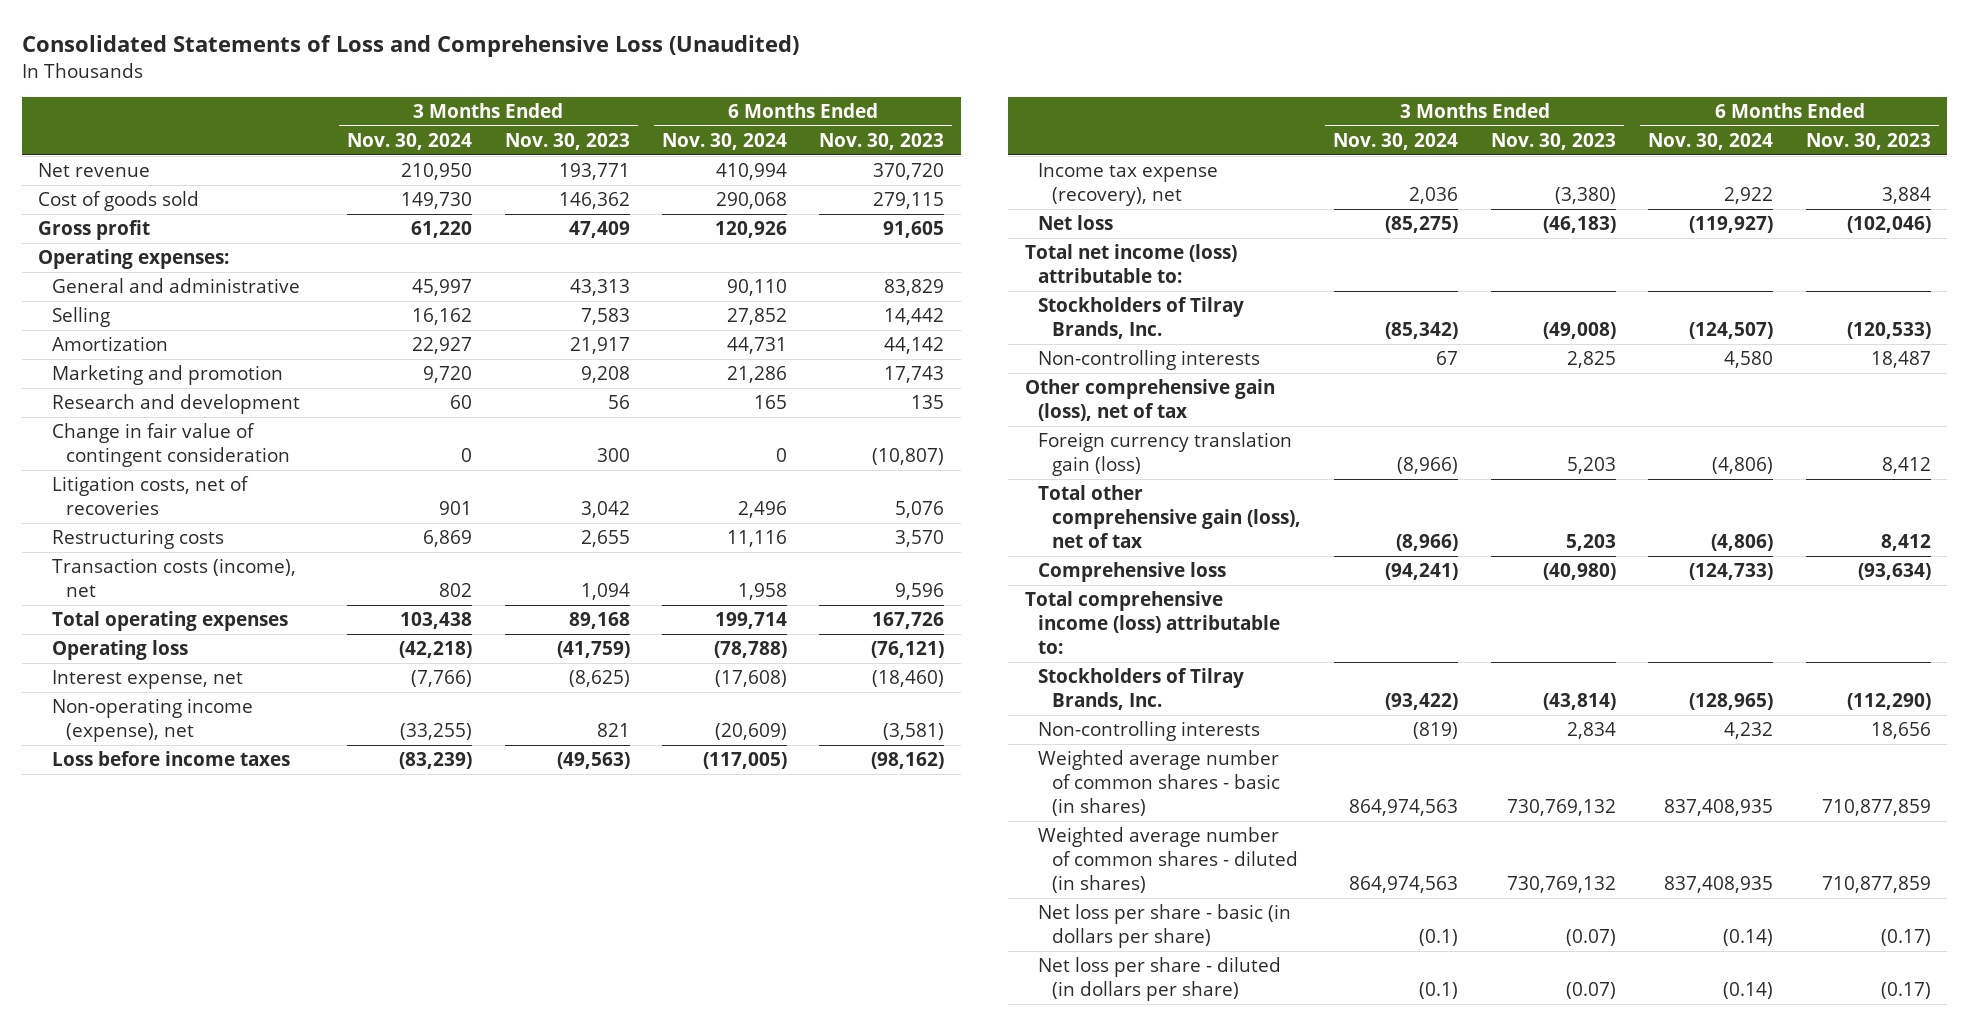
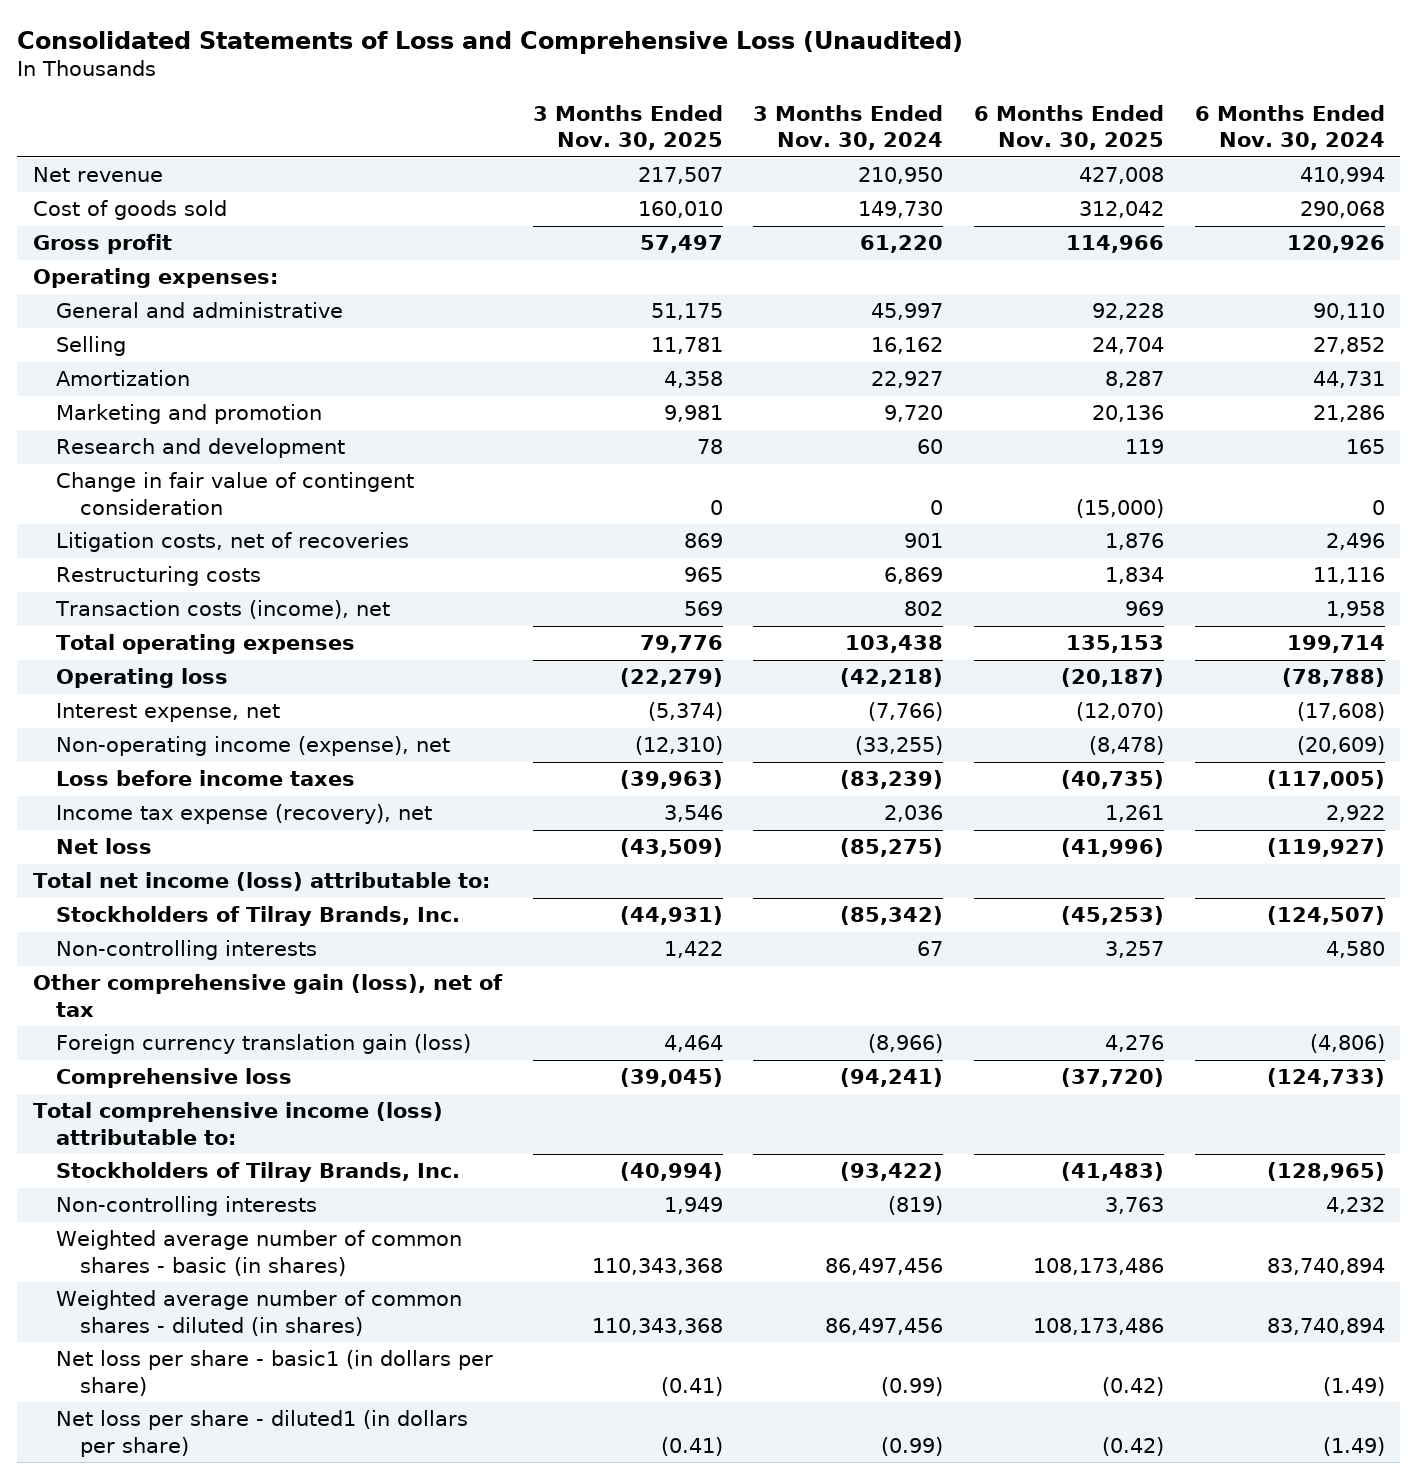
[504,133,630,151] Nov. 30, 2023 -> none
[819,133,945,151] Nov. 30, 2023 -> none
none -> [532,104,723,151] 3 Months Ended Nov. 30, 2025
none -> [974,104,1165,151] 6 Months Ended Nov. 30, 2025
[1038,485,1302,548] Total other comprehensive gain (loss), net of tax -> none
[1349,798,1459,816] 864,974,563 -> [825,1257,944,1275] 86,497,456
[1664,798,1774,816] 837,408,935 -> [1266,1257,1385,1275] 83,740,894
[1349,875,1459,893] 864,974,563 -> [825,1317,944,1335] 86,497,456
[1664,875,1774,893] 837,408,935 -> [1266,1317,1385,1335] 83,740,894
[1038,904,1292,949] Net loss per share - basic (in dollars per share) -> [56,1350,494,1396] Net loss per share - basic1 (in dollars per share)
[1419,929,1459,947] (0.1) -> [881,1376,944,1396] (0.99)
[1723,929,1774,947] (0.14) -> [1322,1376,1385,1396] (1.49)
[1038,957,1282,1002] Net loss per share - diluted (in dollars per share) -> [56,1410,469,1457] Net loss per share - diluted1 (in dollars per share)
[1419,982,1459,1000] (0.1) -> [881,1436,944,1456] (0.99)
[1723,982,1774,1000] (0.14) -> [1322,1436,1385,1456] (1.49)

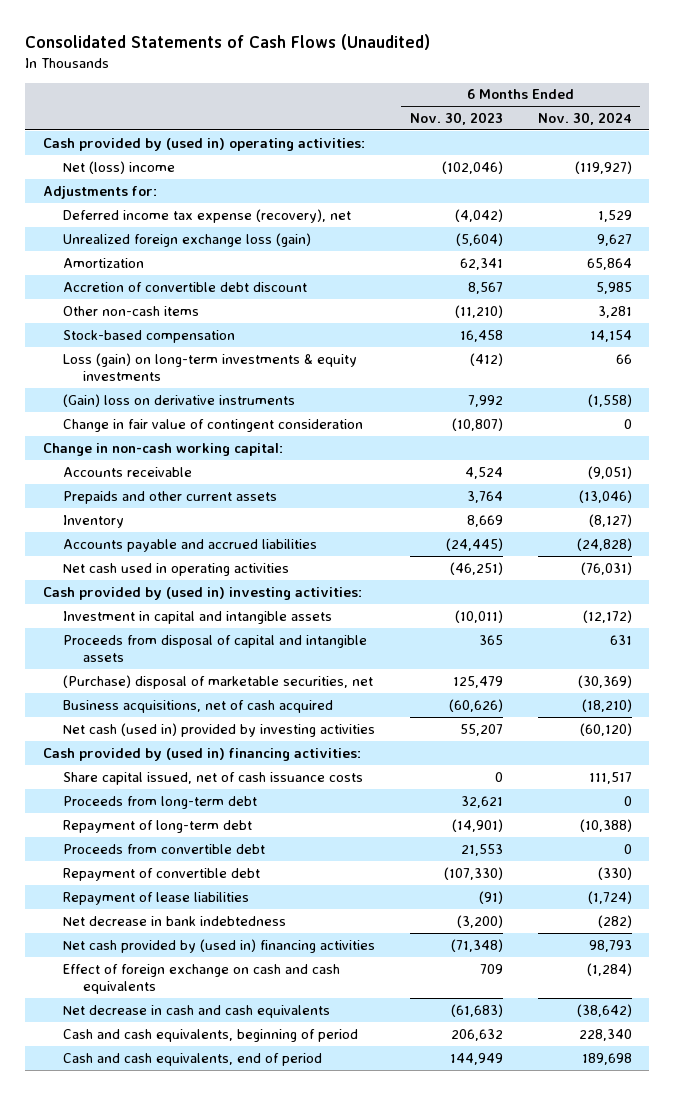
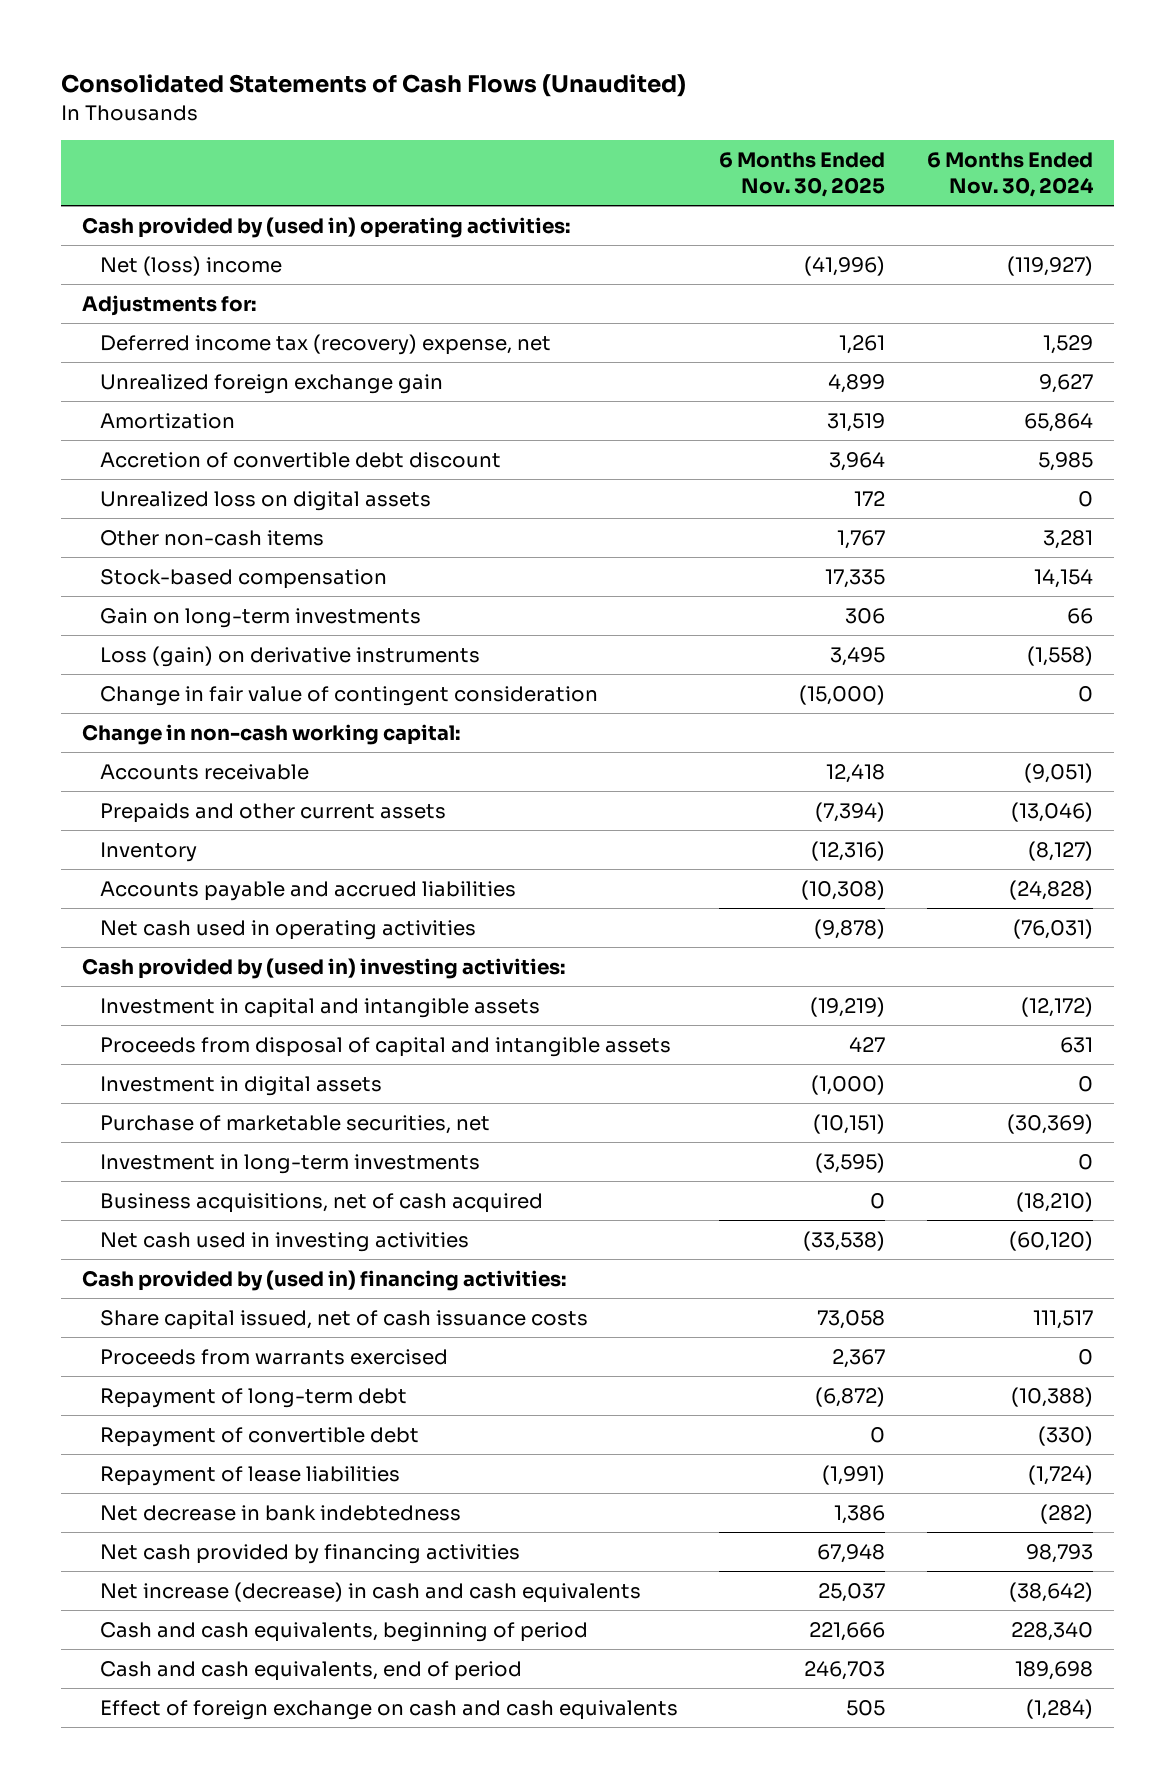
[409,111,503,125] Nov. 30, 2023 -> none
none -> [719,151,886,197] 6 Months Ended Nov. 30, 2025
[62,208,351,223] Deferred income tax expense (recovery), net -> [99,334,551,356] Deferred income tax (recovery) expense, net
[62,232,311,247] Unrealized foreign exchange loss (gain) -> [99,374,443,395] Unrealized foreign exchange gain
none -> [99,491,431,512] Unrealized loss on digital assets
[62,352,357,382] Loss (gain) on long-term investments & equity investments -> [99,608,421,629] Gain on long-term investments
[62,393,295,407] (Gain) loss on derivative instruments -> [99,646,480,668] Loss (gain) on derivative instruments
none -> [99,1076,382,1097] Investment in digital assets
[62,674,373,689] (Purchase) disposal of marketable securities, net -> [99,1115,490,1135] Purchase of marketable securities, net
none -> [99,1154,480,1175] Investment in long-term investments
[62,722,375,737] Net cash (used in) provided by investing activities -> [99,1232,469,1253] Net cash used in investing activities
[62,795,257,809] Proceeds from long-term debt -> none
none -> [99,1349,448,1366] Proceeds from warrants exercised
[62,843,265,854] Proceeds from convertible debt -> none
[62,938,375,953] Net cash provided by (used in) financing activities -> [99,1544,520,1565] Net cash provided by financing activities
[62,1004,330,1018] Net decrease in cash and cash equivalents -> [99,1582,641,1604] Net increase (decrease) in cash and cash equivalents
[62,963,340,995] Effect of foreign exchange on cash and cash equivalents -> [99,1700,678,1721] Effect of foreign exchange on cash and cash equivalents

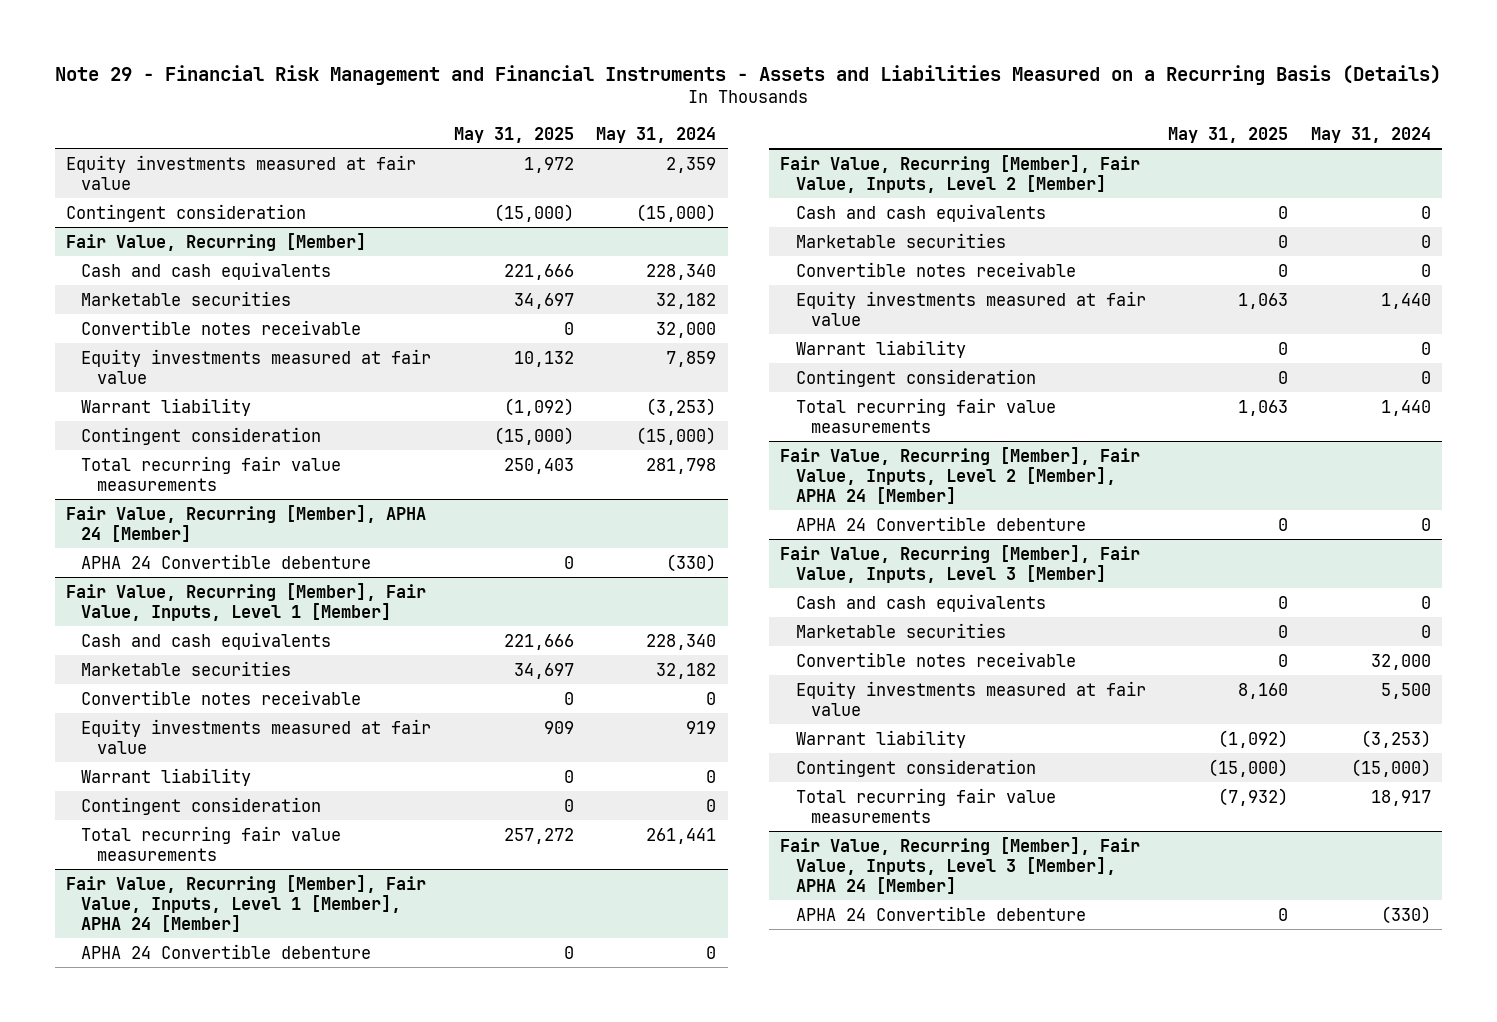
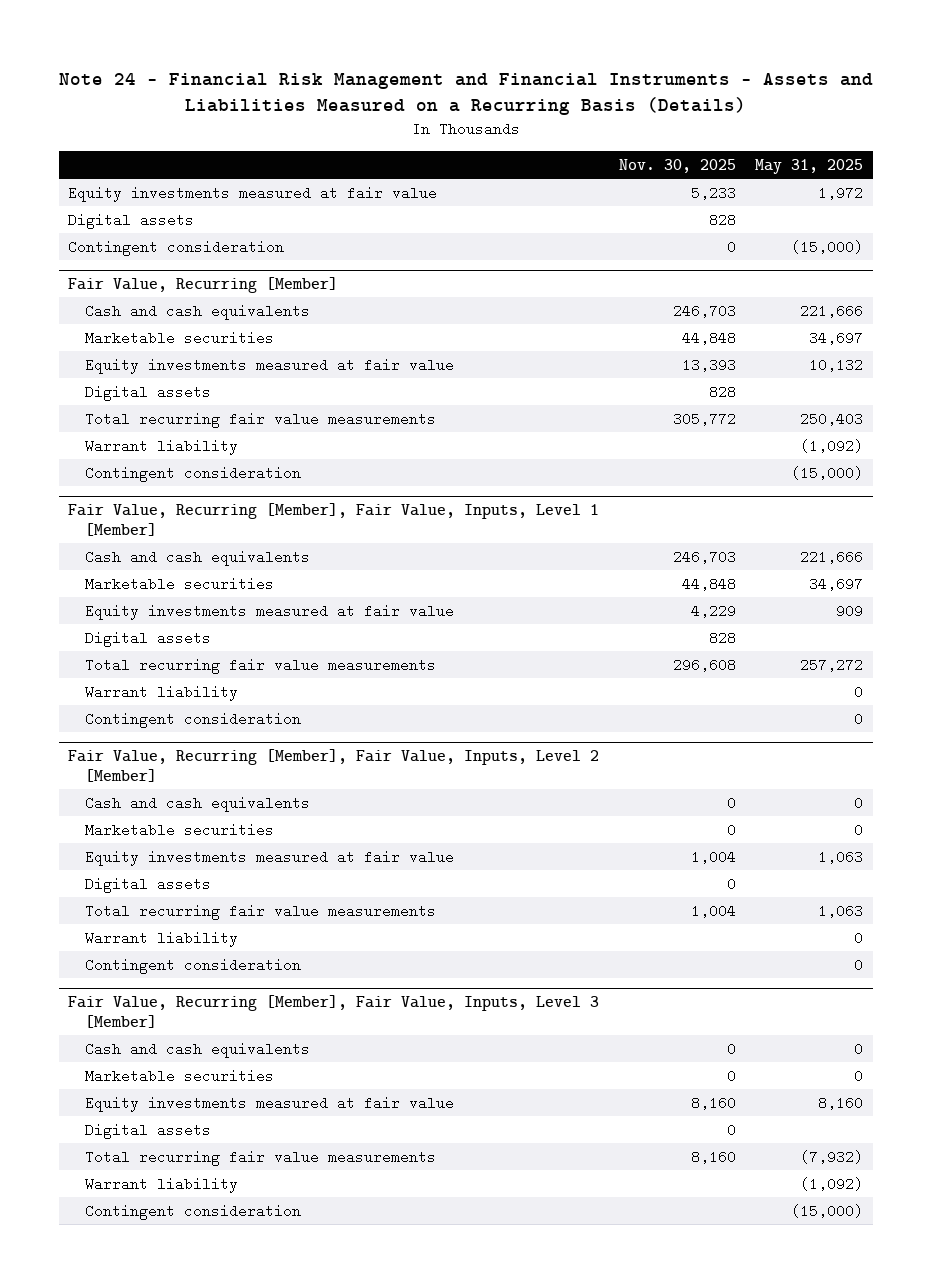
[55,64,1442,85] Note 29 - Financial Risk Management and Financial Instruments - Assets and Liabilities Measured on a Recurring Basis (Details) -> [58,72,873,116] Note 24 - Financial Risk Management and Financial Instruments - Assets and Liabilities Measured on a Recurring Basis (Details)
[596,126,717,143] May 31, 2024 -> none
none -> [618,158,736,173] Nov. 30, 2025
none -> [68,212,195,229] Digital assets
[81,319,362,335] Convertible notes receivable -> none
none -> [85,384,212,401] Digital assets
[81,455,342,491] Total recurring fair value measurements -> [85,411,437,428] Total recurring fair value measurements
[66,504,427,542] Fair Value, Recurring [Member], APHA 24 [Member] -> none
[81,553,372,569] APHA 24 Convertible debenture -> none
[81,689,362,705] Convertible notes receivable -> none
none -> [85,630,212,647] Digital assets
[81,825,342,861] Total recurring fair value measurements -> [85,657,437,674] Total recurring fair value measurements
[66,874,427,932] Fair Value, Recurring [Member], Fair Value, Inputs, Level 1 [Member], APHA 24 [Member] -> none
[81,943,372,959] APHA 24 Convertible debenture -> none
[795,261,1076,277] Convertible notes receivable -> none
none -> [85,876,212,893] Digital assets
[795,397,1056,433] Total recurring fair value measurements -> [85,903,437,920] Total recurring fair value measurements
[780,446,1141,504] Fair Value, Recurring [Member], Fair Value, Inputs, Level 2 [Member], APHA 24 [Member] -> none
[795,515,1086,531] APHA 24 Convertible debenture -> none
[795,651,1076,667] Convertible notes receivable -> none
none -> [85,1122,212,1139] Digital assets
[795,787,1056,823] Total recurring fair value measurements -> [85,1149,437,1166] Total recurring fair value measurements
[780,836,1141,894] Fair Value, Recurring [Member], Fair Value, Inputs, Level 3 [Member], APHA 24 [Member] -> none
[795,905,1086,921] APHA 24 Convertible debenture -> none

